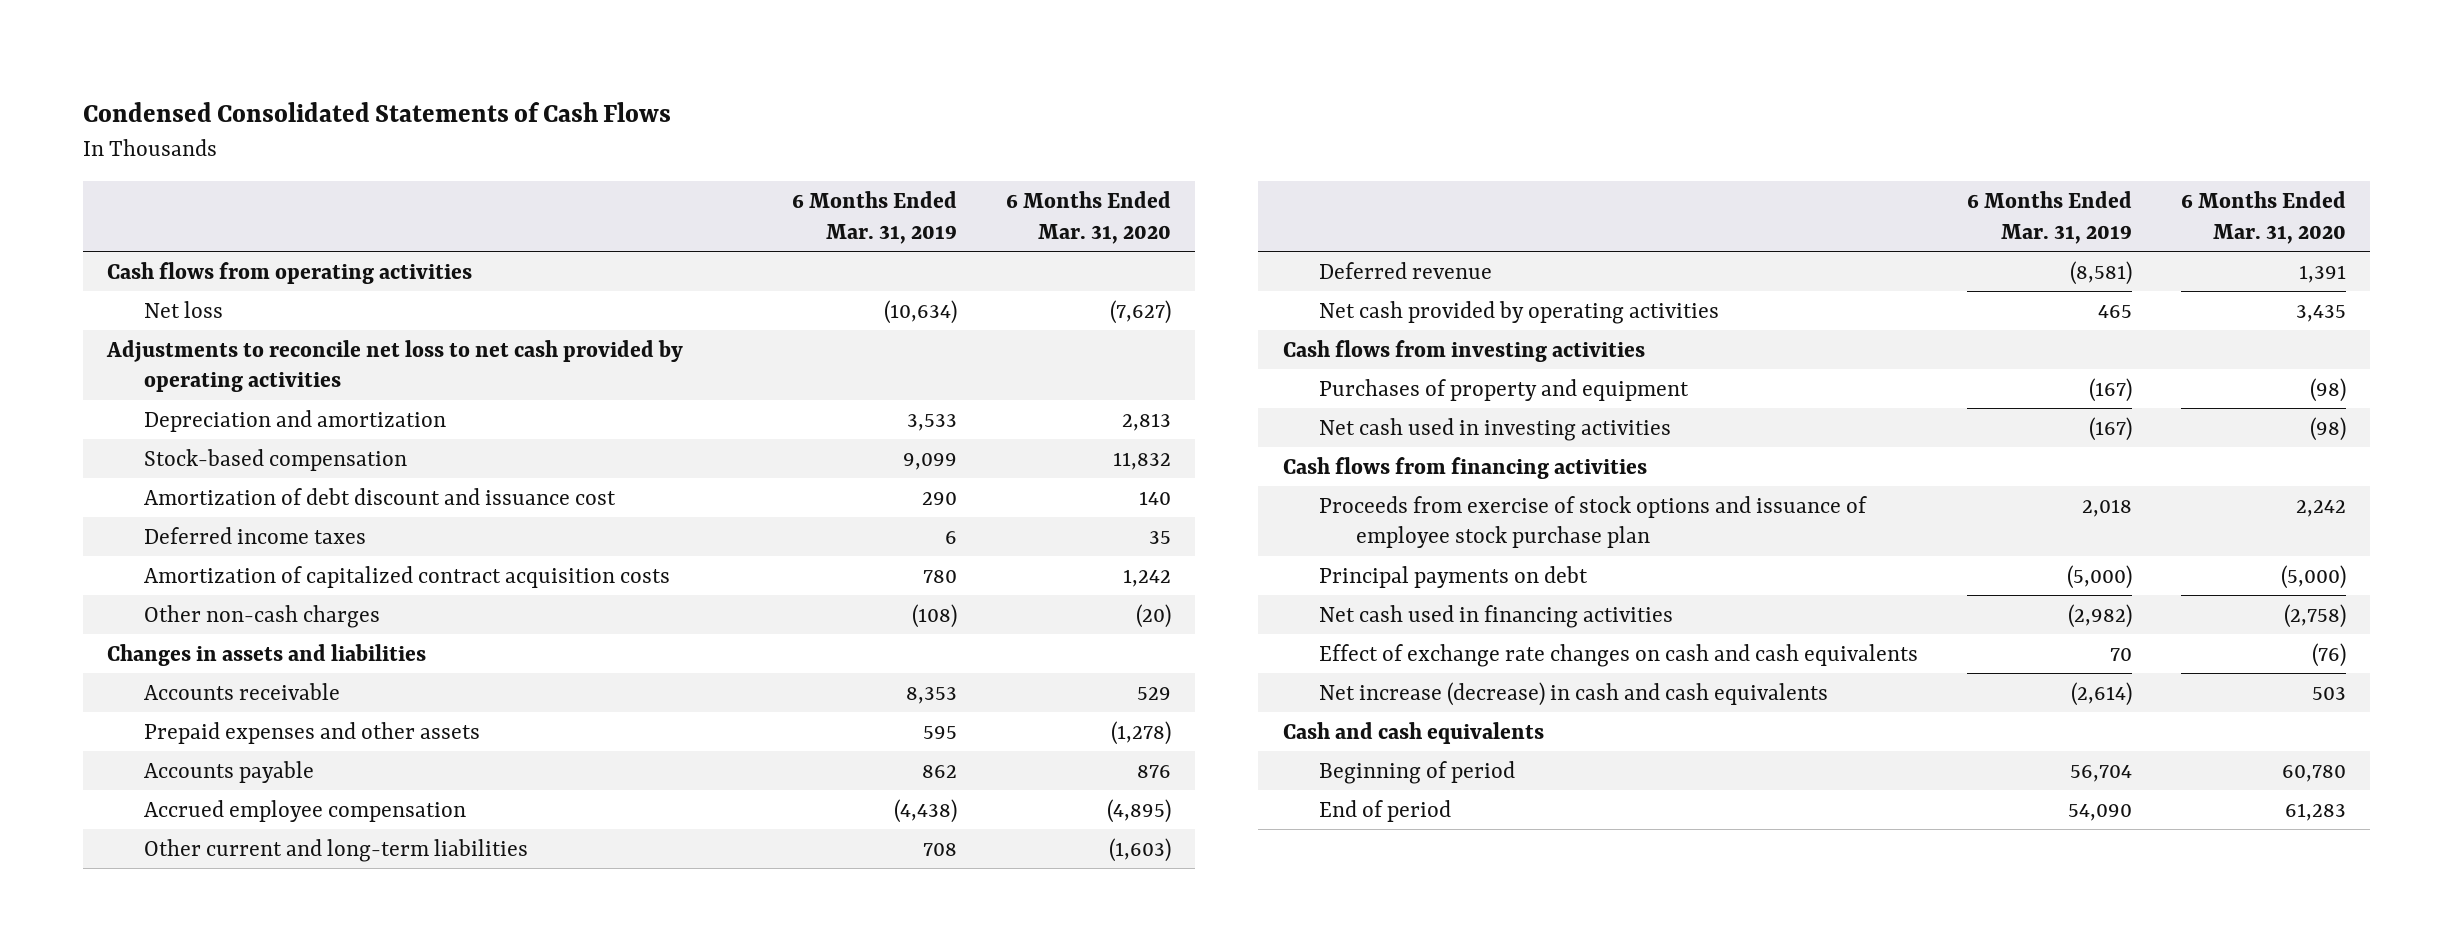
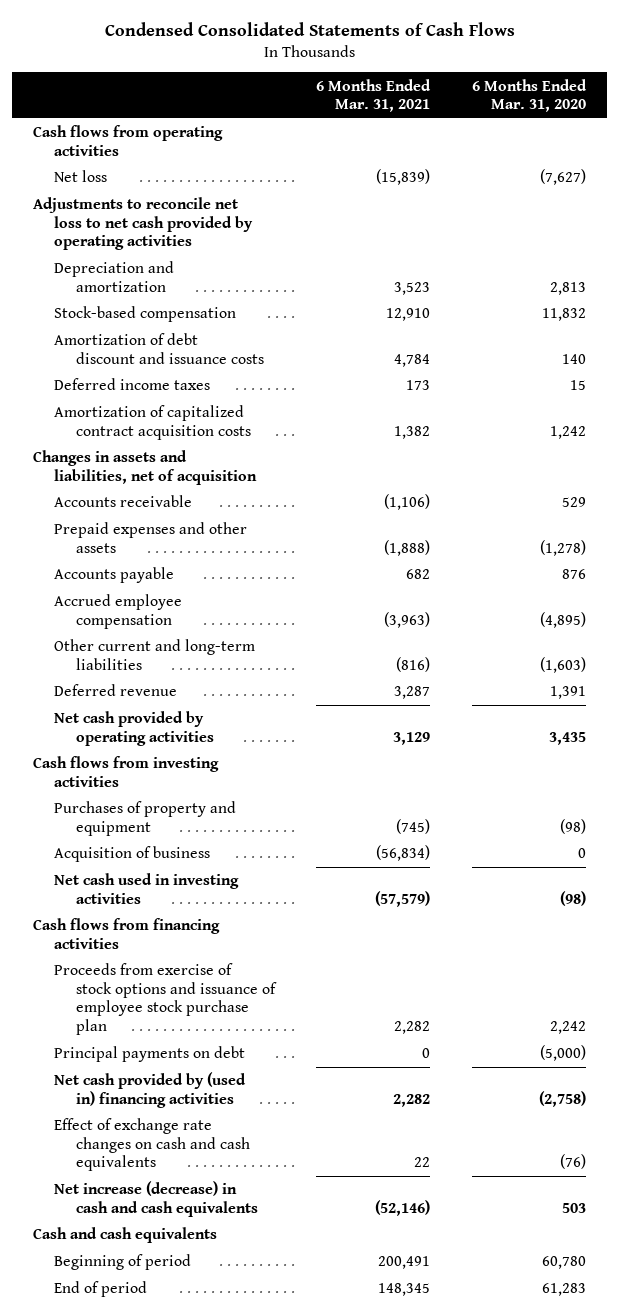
[791,191,957,244] 6 Months Ended Mar. 31, 2019 -> none
none -> [316,78,432,113] 6 Months Ended Mar. 31, 2021
[144,487,617,505] Amortization of debt discount and issuance cost -> [54,333,264,364] Amortization of debt discount and issuance costs
[1148,530,1171,544] 35 -> [570,380,587,391] 15
[144,604,381,628] Other non-cash charges -> none
[107,643,427,666] Changes in assets and liabilities -> [33,450,258,485] Changes in assets and liabilities, net of acquisition
none -> [54,846,211,863] Acquisition of business
[1319,604,1674,628] Net cash used in financing activities -> [54,1072,247,1108] Net cash provided by (used in) financing activities

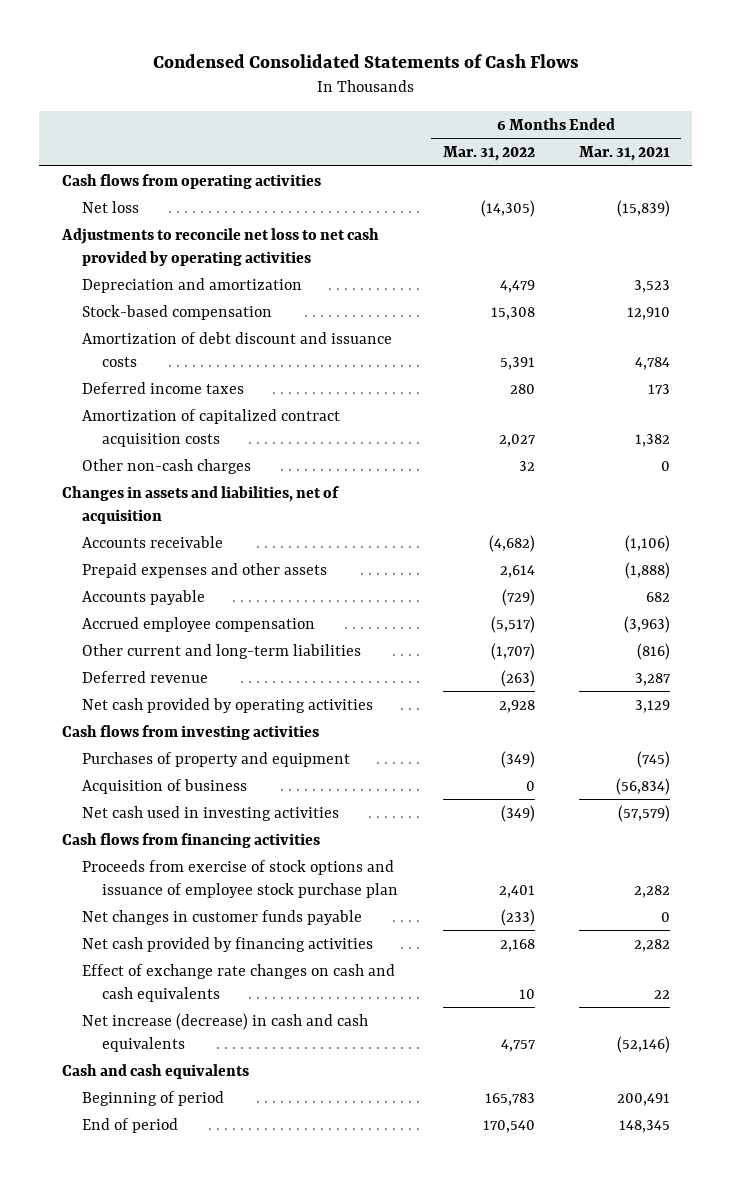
[472,78,588,113] 6 Months Ended Mar. 31, 2020 -> none
none -> [442,145,535,161] Mar. 31, 2022
none -> [81,458,251,474] Other non-cash charges
[54,1046,246,1063] Principal payments on debt -> none
none -> [81,909,362,925] Net changes in customer funds payable
[54,1072,247,1108] Net cash provided by (used in) financing activities -> [81,936,373,952] Net cash provided by financing activities

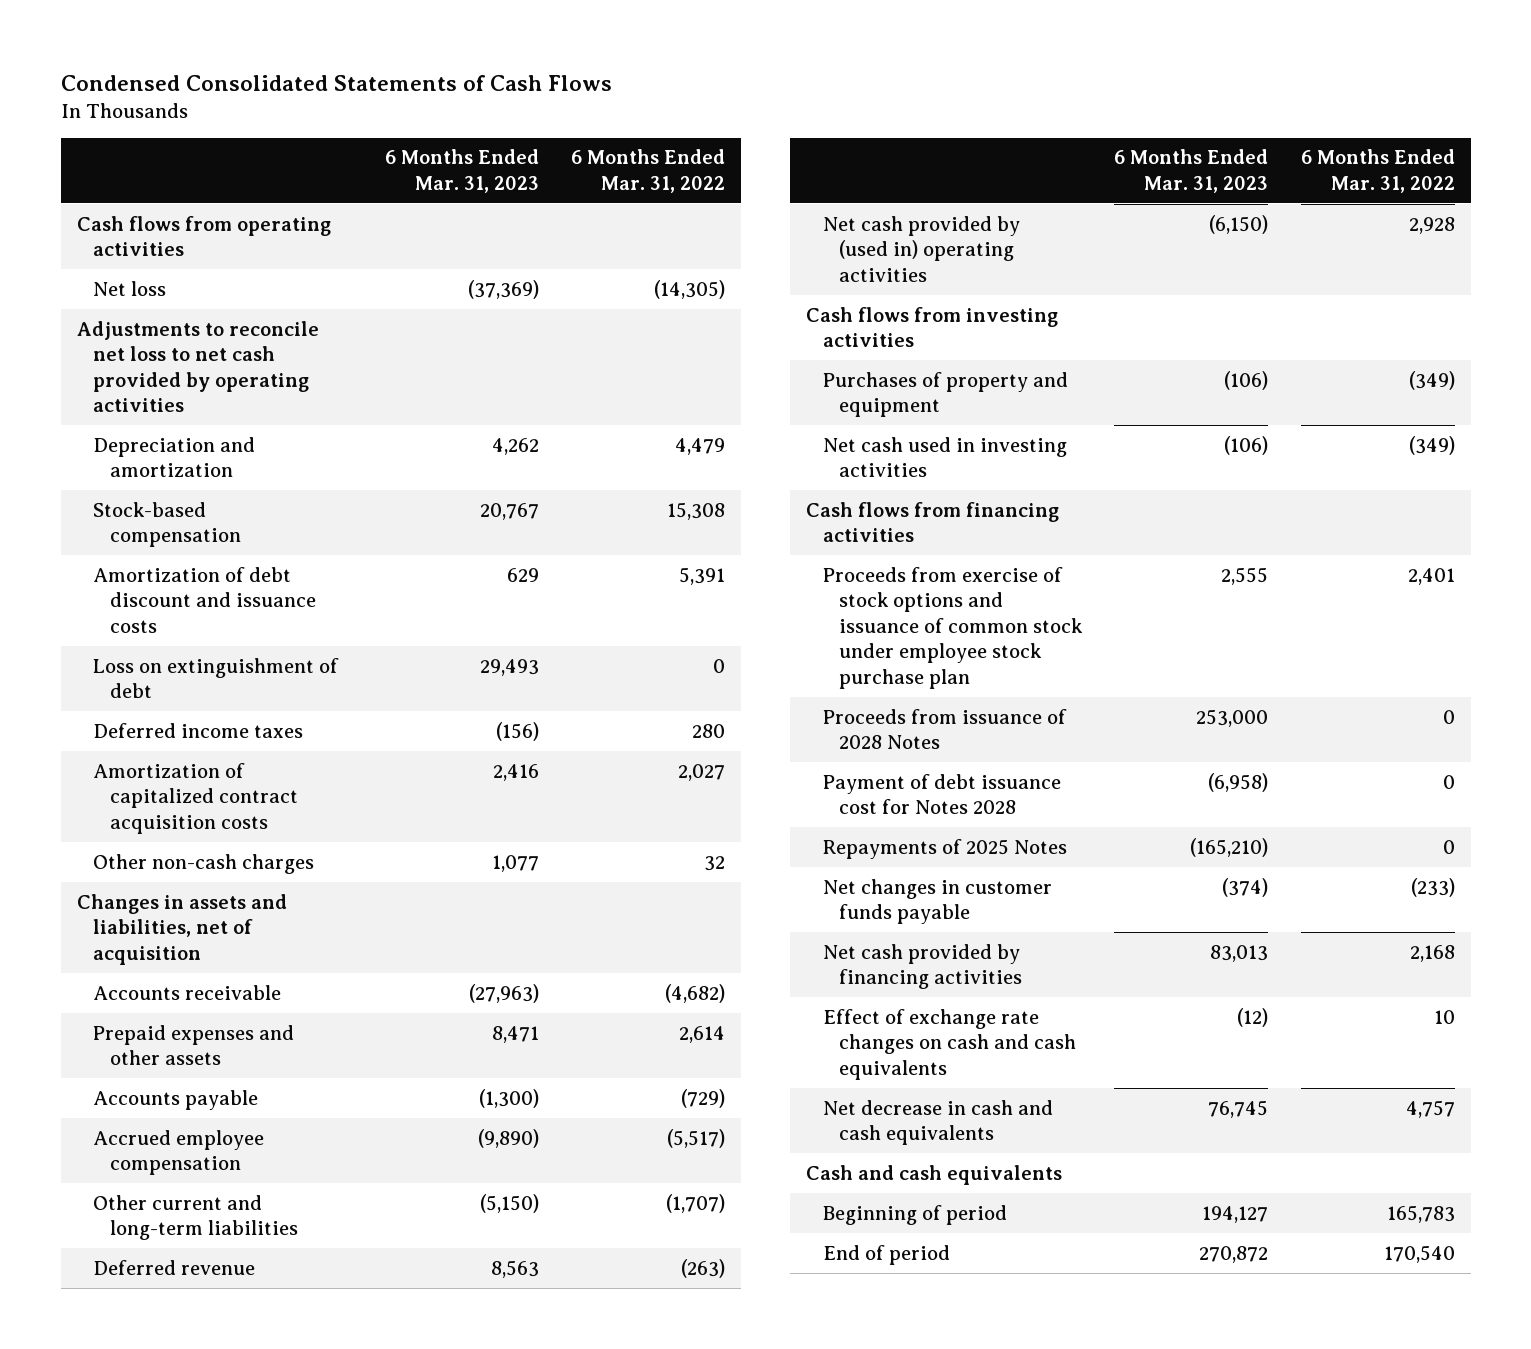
[579,145,671,161] Mar. 31, 2021 -> none
none -> [384,149,539,193] 6 Months Ended Mar. 31, 2023
none -> [93,657,340,699] Loss on extinguishment of debt
[81,697,373,713] Net cash provided by operating activities -> [822,215,1020,282] Net cash provided by (used in) operating activities
[81,778,247,794] Acquisition of business -> none
[81,859,399,898] Proceeds from exercise of stock options and issuance of employee stock purchase plan -> [822,566,1084,689] Proceeds from exercise of stock options and issuance of common stock under employee stock purchase plan
none -> [822,708,1067,750] Proceeds from issuance of 2028 Notes
none -> [822,773,1061,815] Payment of debt issuance cost for Notes 2028
none -> [822,838,1067,859] Repayments of 2025 Notes
[81,1012,368,1052] Net increase (decrease) in cash and cash equivalents -> [822,1099,1053,1146] Net decrease in cash and cash equivalents

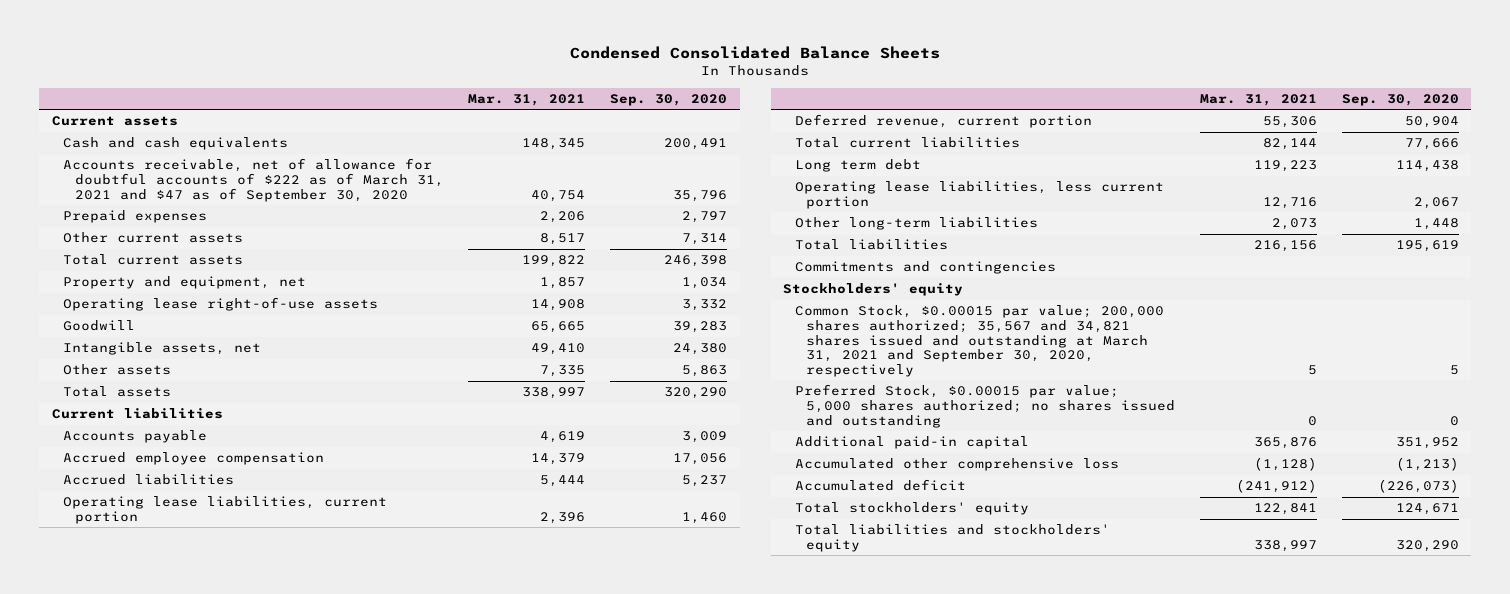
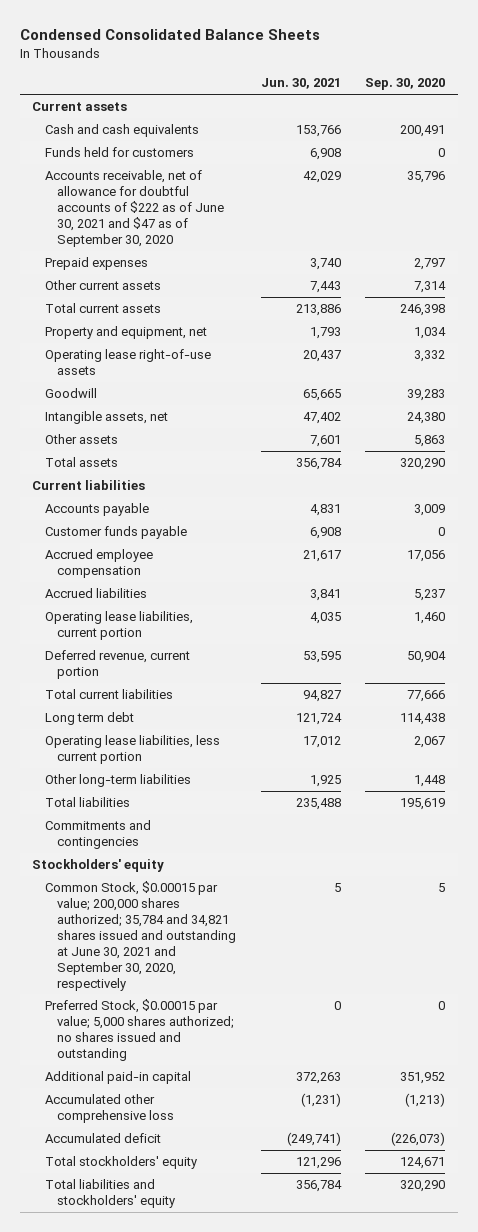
[468,93,586,106] Mar. 31, 2021 -> none
none -> [260,78,341,90] Jun. 30, 2021
none -> [44,147,194,158] Funds held for customers
[63,158,444,202] Accounts receivable, net of allowance for doubtful accounts of $222 as of March 31, 2021 and $47 as of September 30, 2020 -> [44,170,224,247] Accounts receivable, net of allowance for doubtful accounts of $222 as of June 30, 2021 and $47 as of September 30, 2020
none -> [44,526,187,540] Customer funds payable
[794,305,1164,377] Common Stock, $0.00015 par value; 200,000 shares authorized; 35,567 and 34,821 shares issued and outstanding at March 31, 2021 and September 30, 2020, respectively -> [44,881,236,991] Common Stock, $0.00015 par value; 200,000 shares authorized; 35,784 and 34,821 shares issued and outstanding at June 30, 2021 and September 30, 2020, respectively

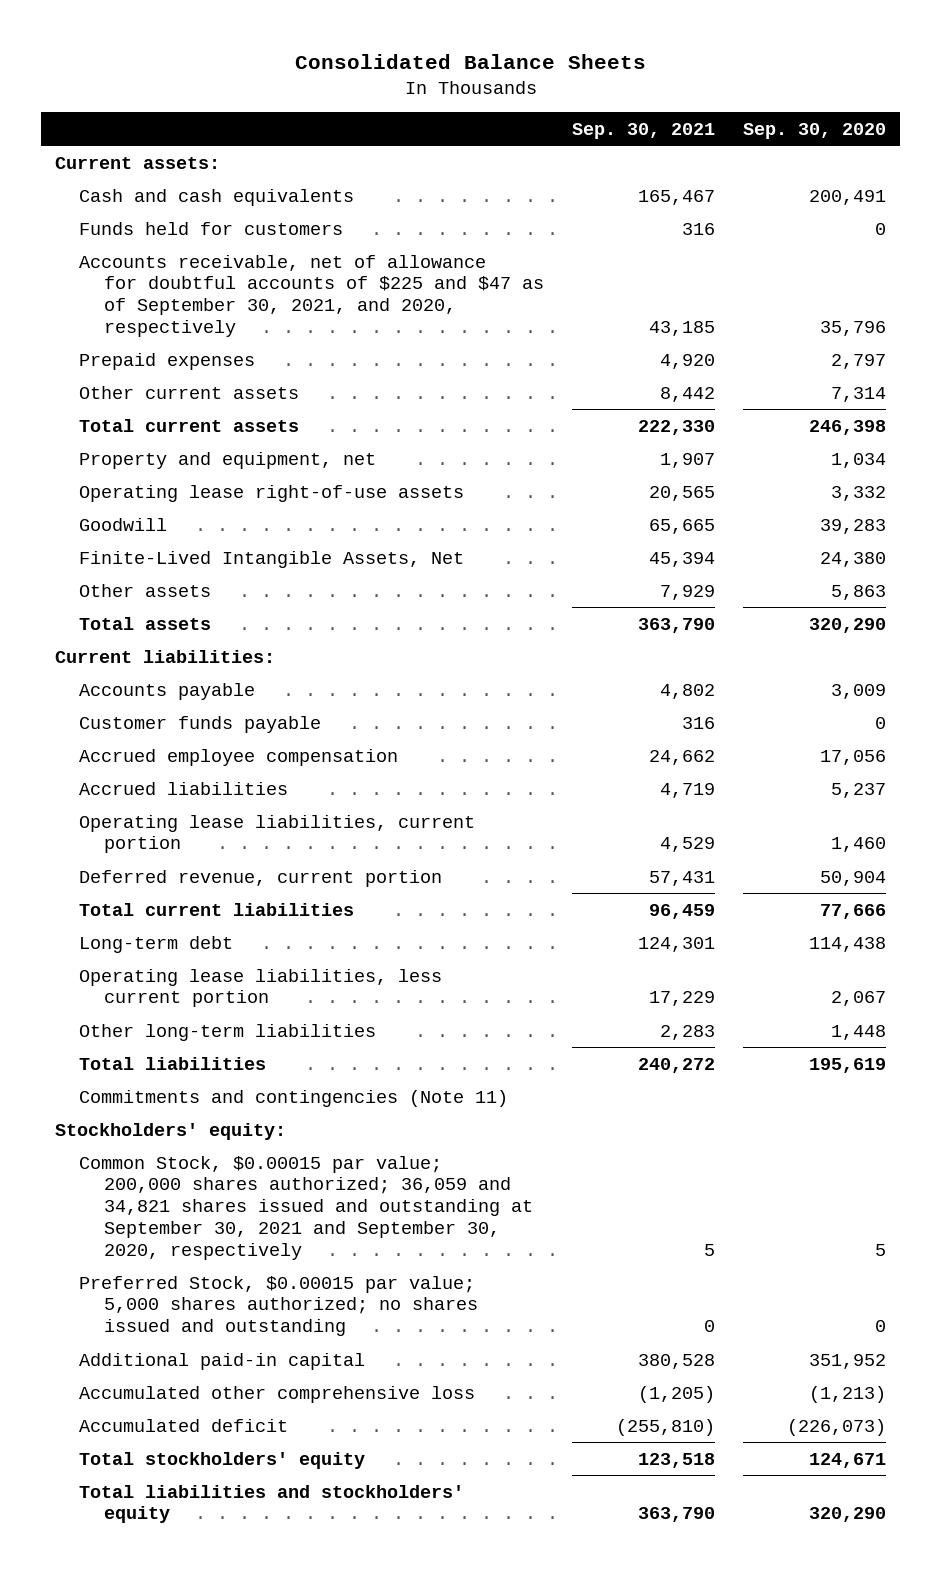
[20,29,321,41] Condensed Consolidated Balance Sheets -> [294,54,646,70] Consolidated Balance Sheets
[260,78,341,90] Jun. 30, 2021 -> none
none -> [572,122,716,139] Sep. 30, 2021
[32,102,128,112] Current assets -> [54,156,220,169] Current assets:
[44,170,224,247] Accounts receivable, net of allowance for doubtful accounts of $222 as of June 30, 2021 and $47 as of September 30, 2020 -> [79,254,544,337] Accounts receivable, net of allowance for doubtful accounts of $225 and $47 as of September 30, 2021, and 2020, respectively
[44,411,168,425] Intangible assets, net -> [79,550,465,568] Finite-Lived Intangible Assets, Net
[32,480,146,491] Current liabilities -> [54,649,275,663] Current liabilities:
[44,712,134,726] Long term debt -> [79,935,234,953] Long-term debt
[44,820,151,850] Commitments and contingencies -> [79,1089,509,1107] Commitments and contingencies (Note 11)
[32,859,165,873] Stockholders' equity -> [54,1122,286,1140] Stockholders' equity:
[44,881,236,991] Common Stock, $0.00015 par value; 200,000 shares authorized; 35,784 and 34,821 shares issued and outstanding at June 30, 2021 and September 30, 2020, respectively -> [79,1155,533,1260] Common Stock, $0.00015 par value; 200,000 shares authorized; 36,059 and 34,821 shares issued and outstanding at September 30, 2021 and September 30, 2020, respectively

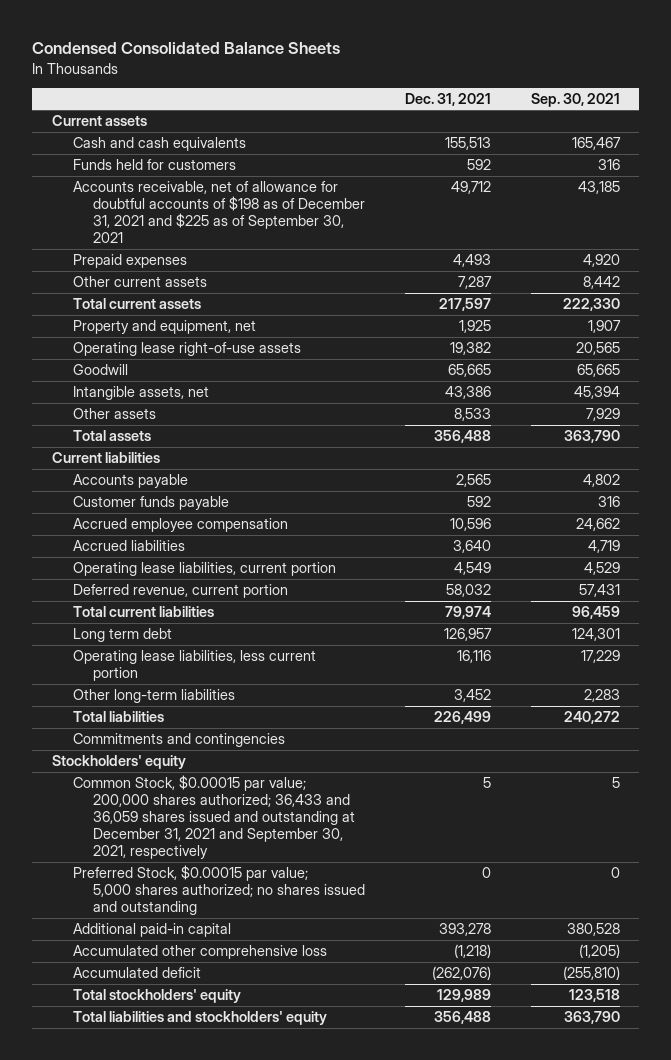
[294,54,646,70] Consolidated Balance Sheets -> [31,42,340,55] Condensed Consolidated Balance Sheets
[743,122,887,139] Sep. 30, 2020 -> none
none -> [404,92,491,106] Dec. 31, 2021
[54,156,220,169] Current assets: -> [51,115,147,127] Current assets
[79,254,544,337] Accounts receivable, net of allowance for doubtful accounts of $225 and $47 as of September 30, 2021, and 2020, respectively -> [72,181,366,243] Accounts receivable, net of allowance for doubtful accounts of $198 as of December 31, 2021 and $225 as of September 30, 2021
[79,550,465,568] Finite-Lived Intangible Assets, Net -> [72,386,209,401] Intangible assets, net
[54,649,275,663] Current liabilities: -> [51,452,160,464] Current liabilities
[79,935,234,953] Long-term debt -> [72,628,172,643] Long term debt
[79,1089,509,1107] Commitments and contingencies (Note 11) -> [72,733,285,748] Commitments and contingencies
[54,1122,286,1140] Stockholders' equity: -> [51,755,186,770] Stockholders' equity
[79,1155,533,1260] Common Stock, $0.00015 par value; 200,000 shares authorized; 36,059 and 34,821 shares issued and outstanding at September 30, 2021 and September 30, 2020, respectively -> [72,775,356,859] Common Stock, $0.00015 par value; 200,000 shares authorized; 36,433 and 36,059 shares issued and outstanding at December 31, 2021 and September 30, 2021, respectively

